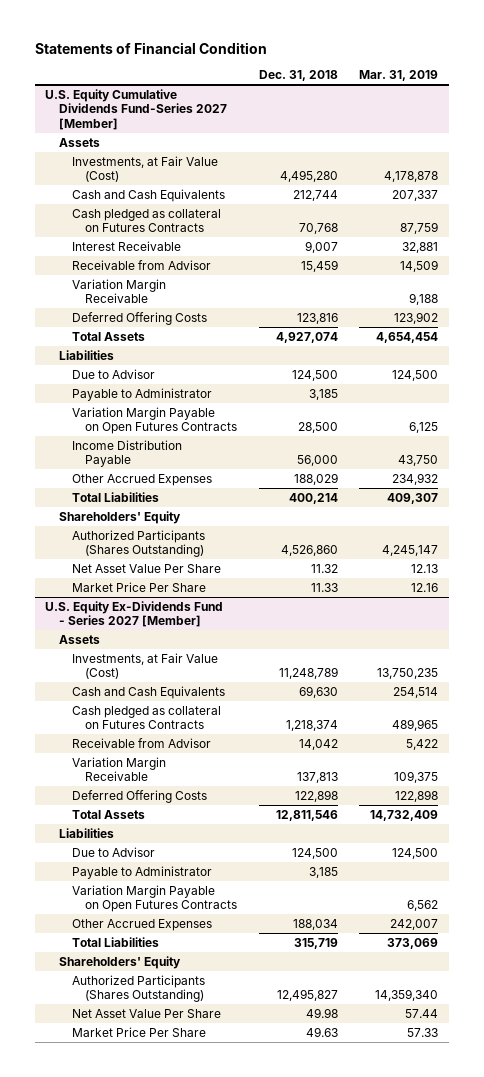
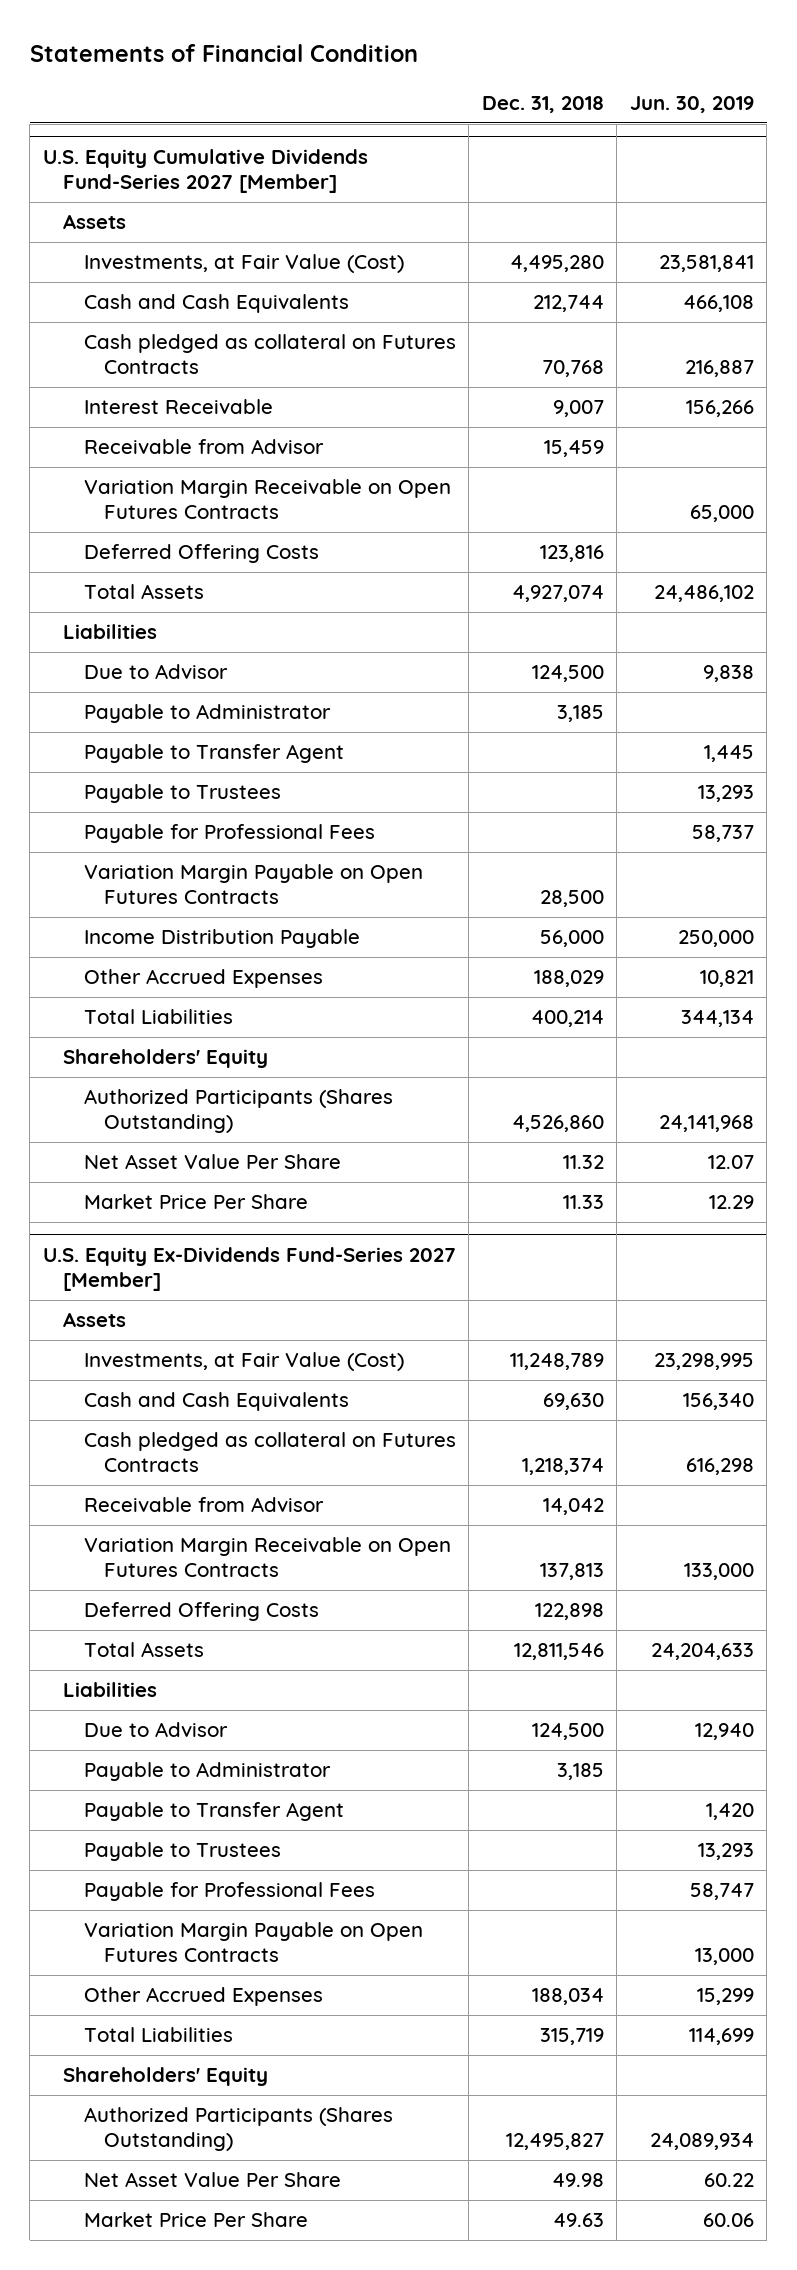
[359,70,439,82] Mar. 31, 2019 -> none
none -> [629,95,754,113] Jun. 30, 2019
[72,278,167,304] Variation Margin Receivable -> [83,479,451,520] Variation Margin Receivable on Open Futures Contracts
none -> [83,744,344,764] Payable to Transfer Agent
none -> [83,784,281,804] Payable to Trustees
none -> [83,824,375,844] Payable for Professional Fees
[45,600,224,628] U.S. Equity Ex-Dividends Fund - Series 2027 [Member] -> [42,1246,456,1291] U.S. Equity Ex-Dividends Fund-Series 2027 [Member]
[72,756,167,782] Variation Margin Receivable -> [83,1537,451,1578] Variation Margin Receivable on Open Futures Contracts
none -> [83,1802,344,1822] Payable to Transfer Agent
none -> [83,1842,281,1862] Payable to Trustees
none -> [83,1882,375,1902] Payable for Professional Fees

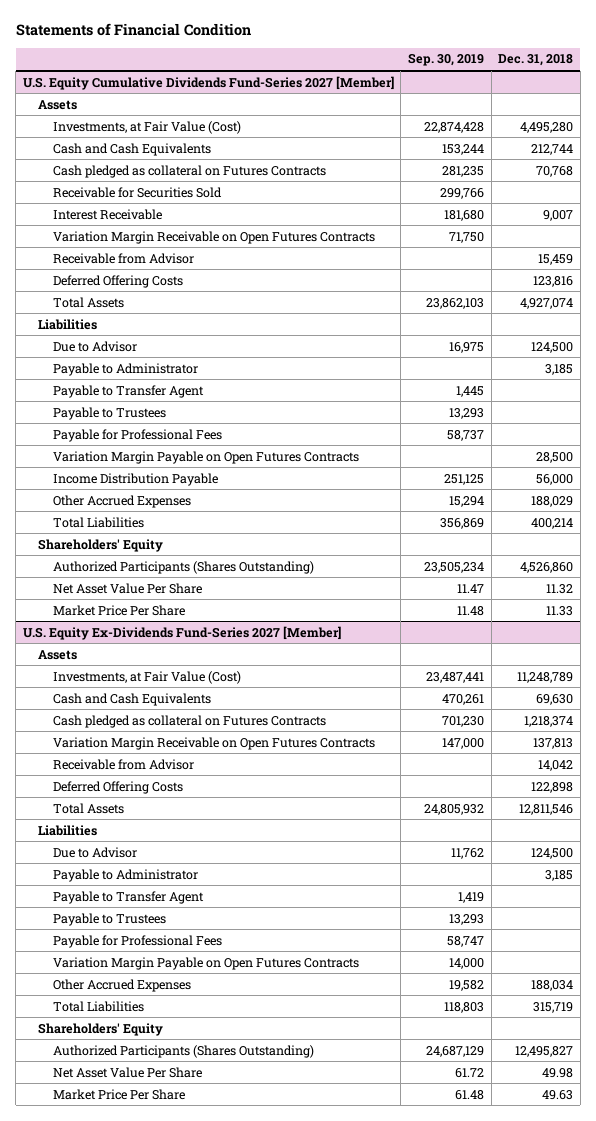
[629,95,754,113] Jun. 30, 2019 -> none
none -> [408,53,485,67] Sep. 30, 2019
none -> [52,186,222,198] Receivable for Securities Sold
[83,439,324,455] Receivable from Advisor -> [52,252,194,264] Receivable from Advisor
[83,1497,324,1513] Receivable from Advisor -> [52,758,194,770] Receivable from Advisor

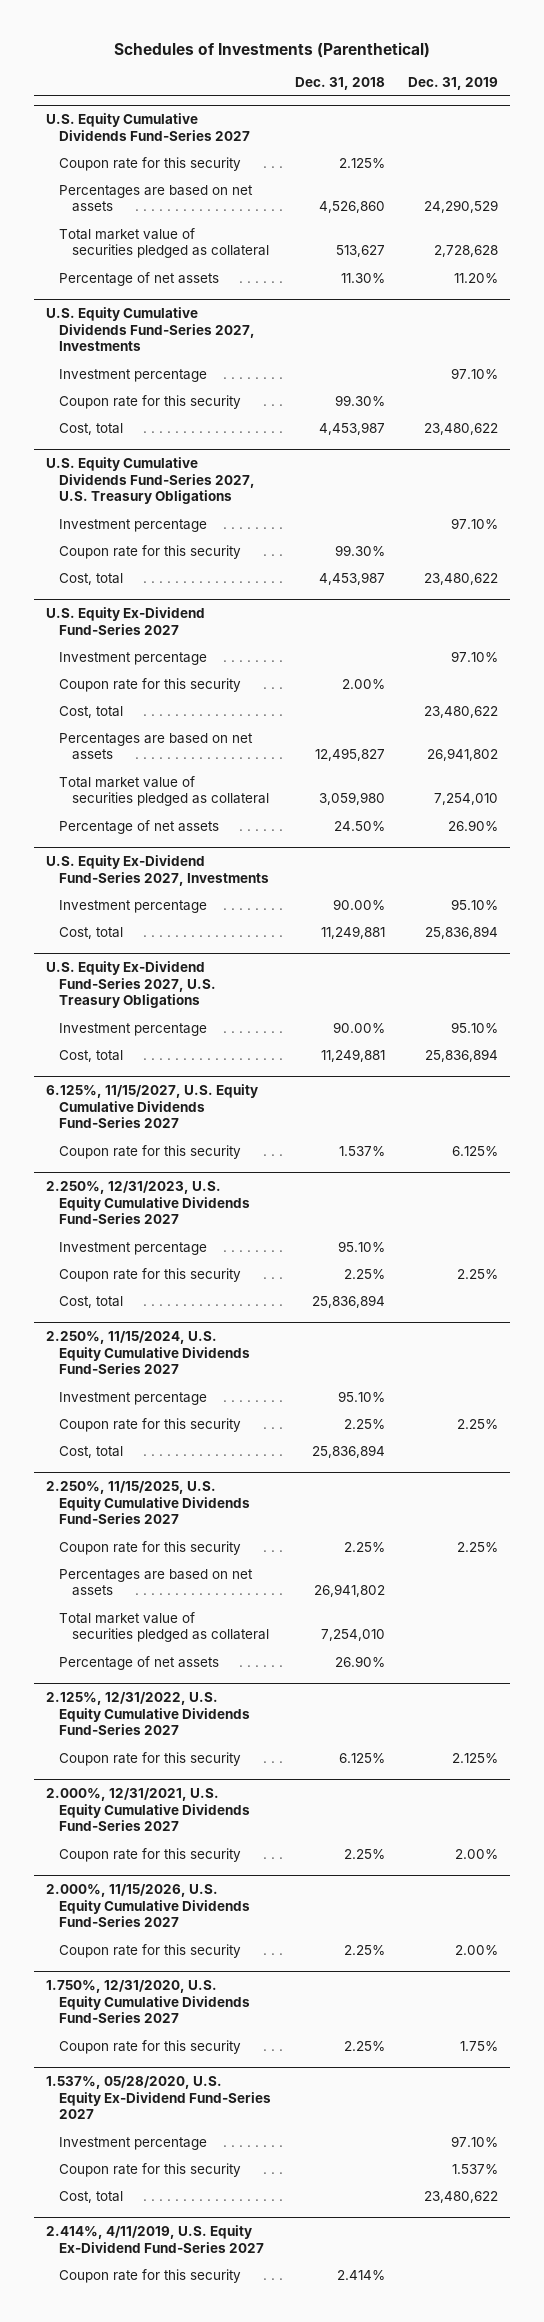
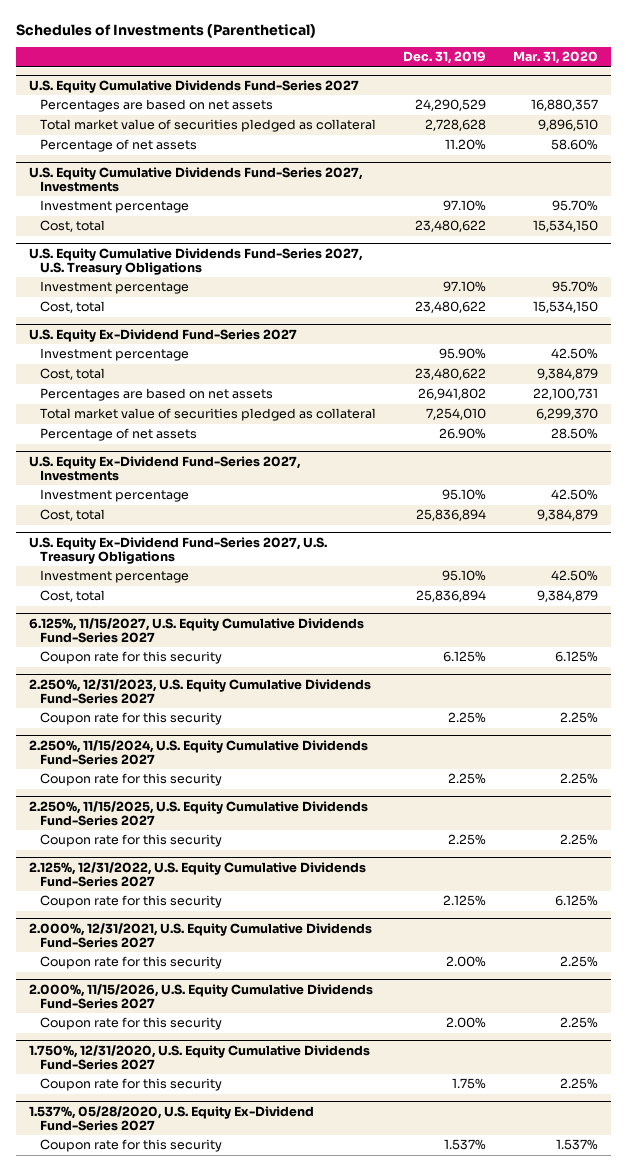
[294,77,385,91] Dec. 31, 2018 -> none
none -> [512,51,598,65] Mar. 31, 2020
[59,156,242,171] Coupon rate for this security -> none
[59,394,242,409] Coupon rate for this security -> none
[59,544,242,559] Coupon rate for this security -> none
[59,677,242,692] Coupon rate for this security -> none
[451,650,499,662] 97.10% -> [439,348,487,360] 95.90%
[59,1241,208,1255] Investment percentage -> none
[59,1295,124,1308] Cost, total -> none
[59,1391,208,1405] Investment percentage -> none
[59,1445,124,1458] Cost, total -> none
[59,1568,254,1597] Percentages are based on net assets -> none
[59,1611,270,1643] Total market value of securities pledged as collateral -> none
[59,1655,220,1670] Percentage of net assets -> none
[59,2136,208,2150] Investment percentage -> none
[59,2190,124,2203] Cost, total -> none
[46,2224,265,2253] 2.414%, 4/11/2019, U.S. Equity Ex-Dividend Fund-Series 2027 -> none
[59,2268,242,2283] Coupon rate for this security -> none

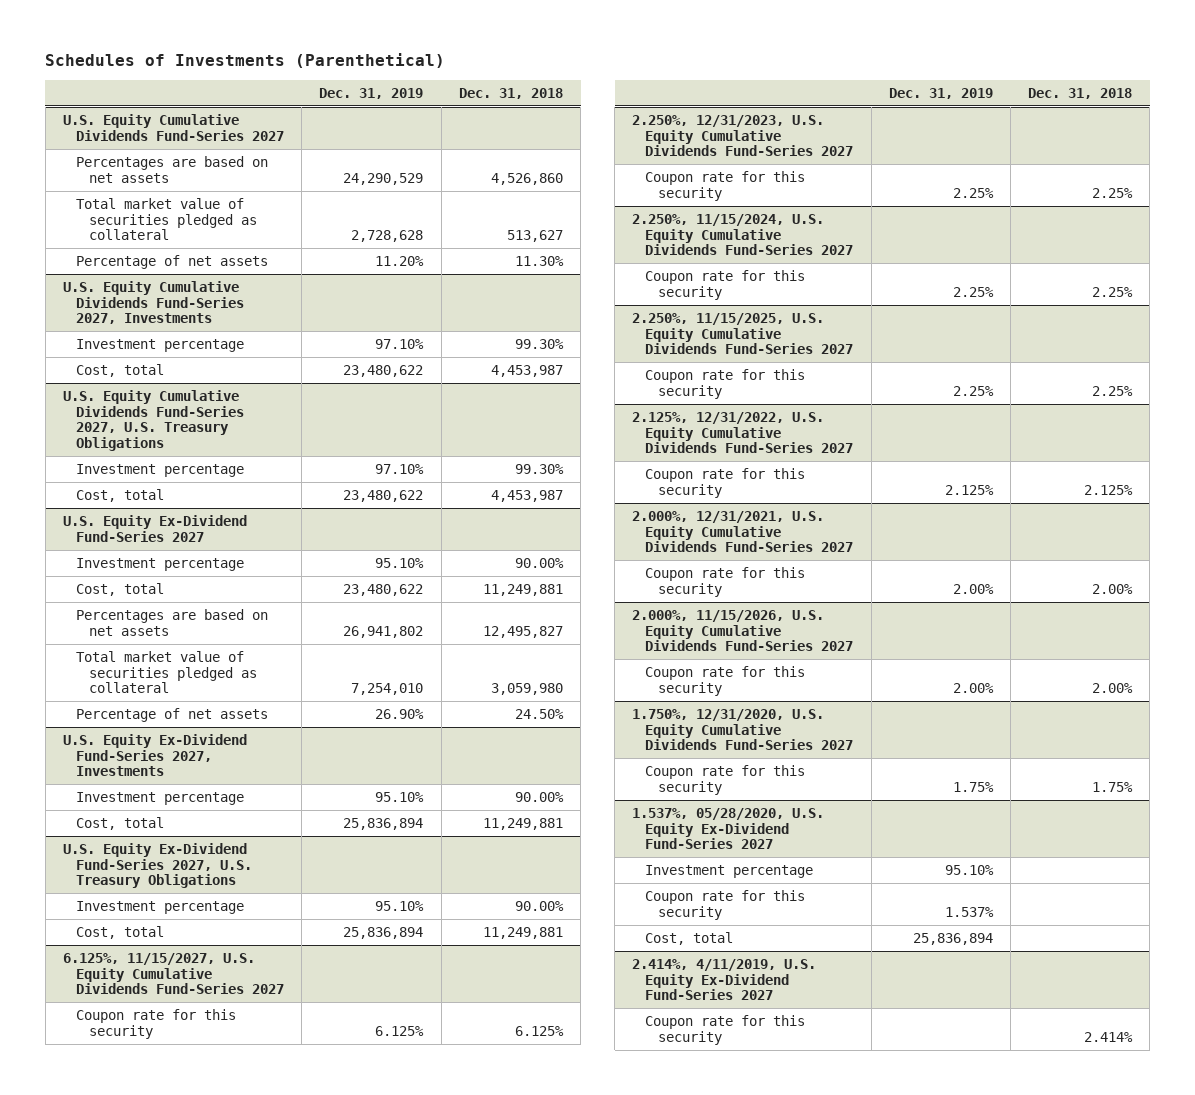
[512,51,598,65] Mar. 31, 2020 -> none
none -> [458,87,563,99] Dec. 31, 2018
[439,348,487,360] 95.90% -> [375,557,425,568] 95.10%
none -> [645,864,814,878] Investment percentage
none -> [645,931,734,945] Cost, total
none -> [632,958,817,1001] 2.414%, 4/11/2019, U.S. Equity Ex-Dividend Fund-Series 2027
none -> [645,1014,806,1045] Coupon rate for this security

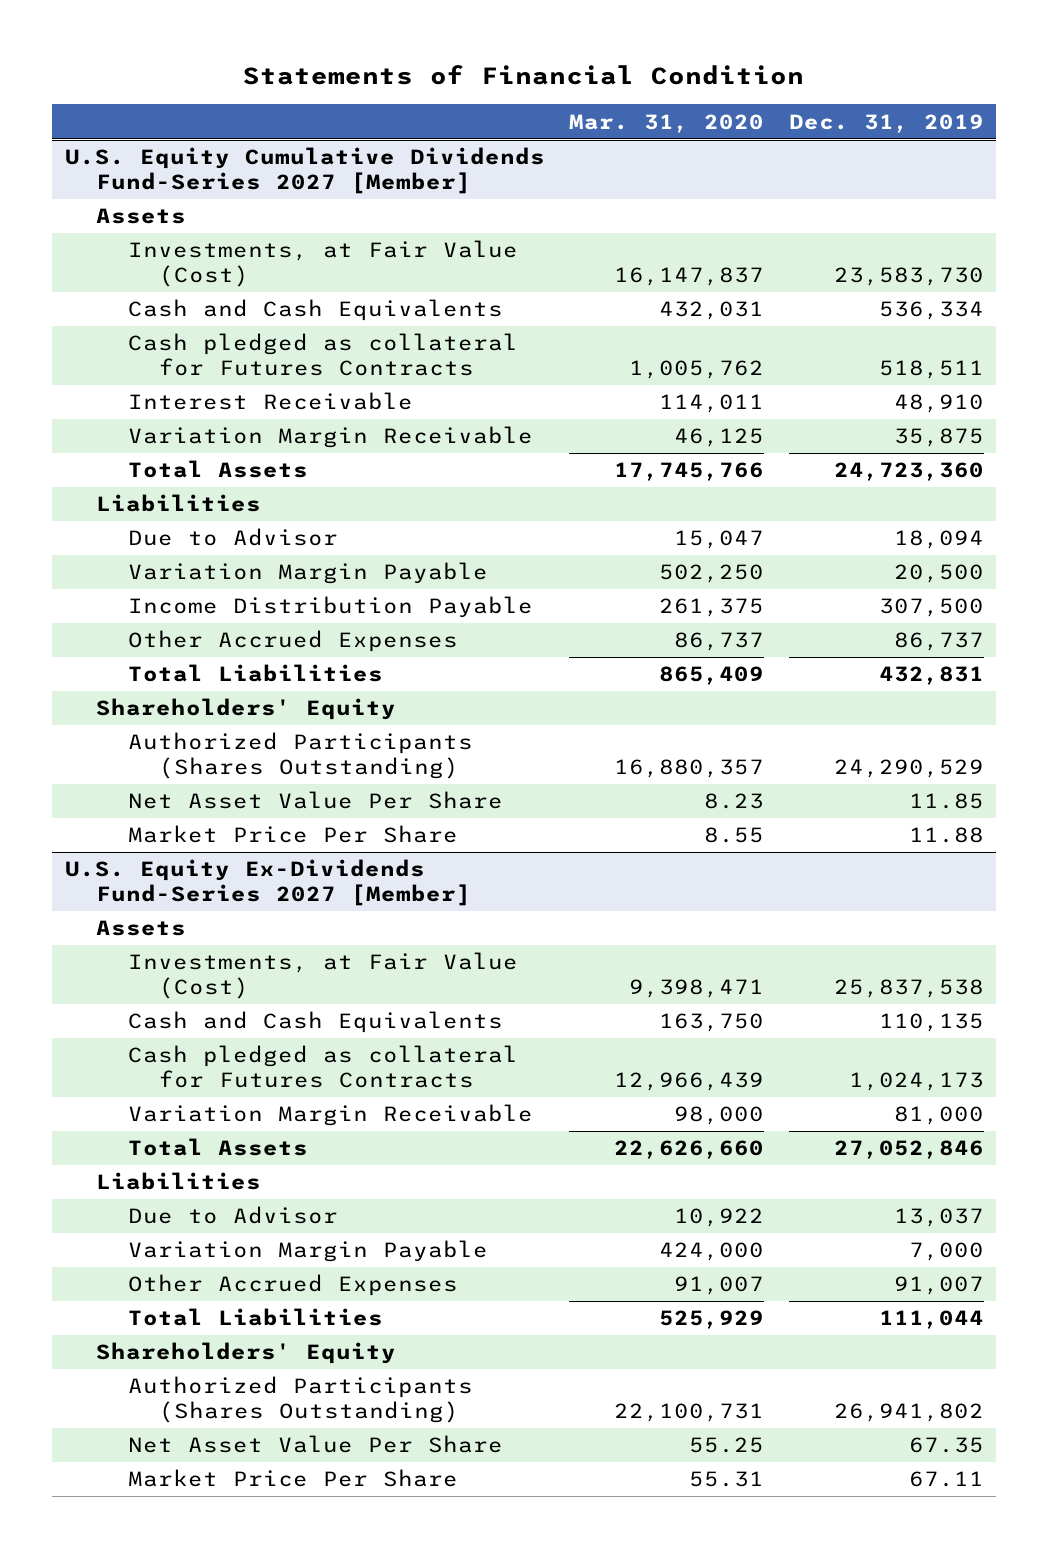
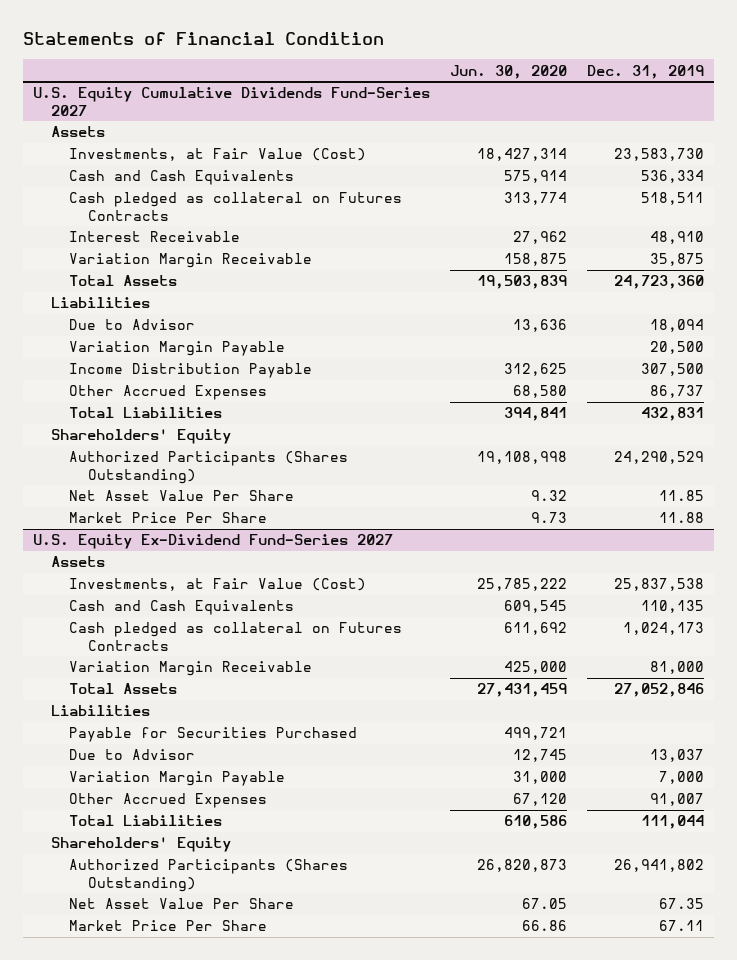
[569,113,765,133] Mar. 31, 2020 -> none
none -> [449,64,567,79] Jun. 30, 2020
[64,147,545,194] U.S. Equity Cumulative Dividends Fund-Series 2027 [Member] -> [32,87,430,116] U.S. Equity Cumulative Dividends Fund-Series 2027
[127,333,518,376] Cash pledged as collateral for Futures Contracts -> [69,192,403,221] Cash pledged as collateral on Futures Contracts
[64,859,472,906] U.S. Equity Ex-Dividends Fund-Series 2027 [Member] -> [32,534,393,550] U.S. Equity Ex-Dividend Fund-Series 2027
[127,1045,518,1088] Cash pledged as collateral for Futures Contracts -> [69,622,403,651] Cash pledged as collateral on Futures Contracts
none -> [69,727,358,743] Payable for Securities Purchased

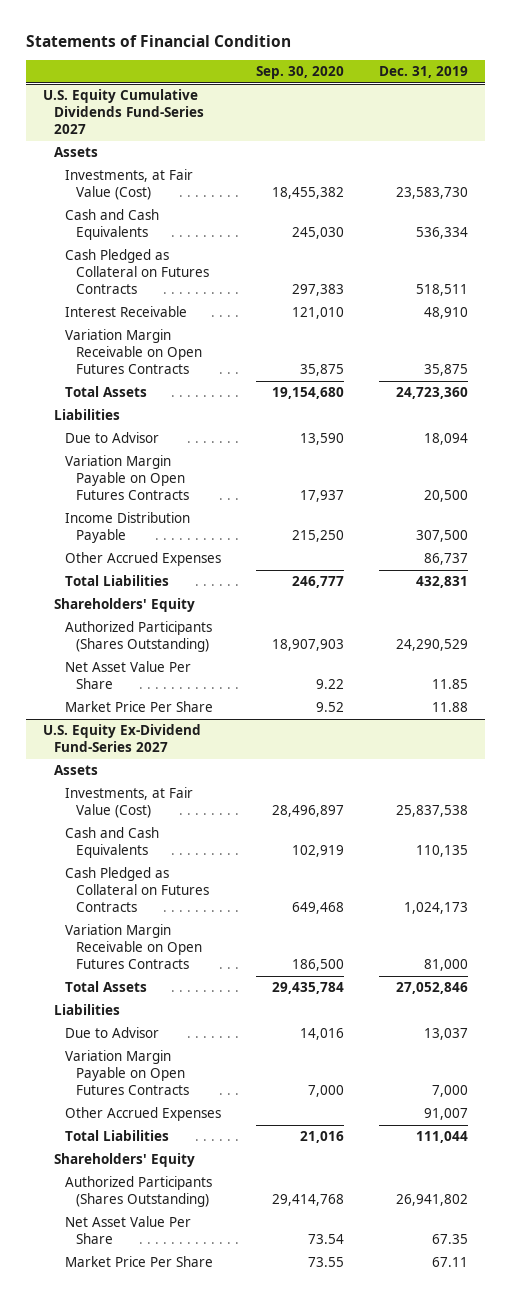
[449,64,567,79] Jun. 30, 2020 -> none
none -> [256,66,345,80] Sep. 30, 2020
[69,192,403,221] Cash pledged as collateral on Futures Contracts -> [65,249,210,295] Cash Pledged as Collateral on Futures Contracts
[69,253,313,269] Variation Margin Receivable -> [65,329,203,375] Variation Margin Receivable on Open Futures Contracts
[69,341,286,357] Variation Margin Payable -> [65,455,190,501] Variation Margin Payable on Open Futures Contracts
[69,622,403,651] Cash pledged as collateral on Futures Contracts -> [65,867,210,913] Cash Pledged as Collateral on Futures Contracts
[69,661,313,677] Variation Margin Receivable -> [65,924,203,970] Variation Margin Receivable on Open Futures Contracts
[69,727,358,743] Payable for Securities Purchased -> none
[69,771,286,787] Variation Margin Payable -> [65,1050,190,1096] Variation Margin Payable on Open Futures Contracts

